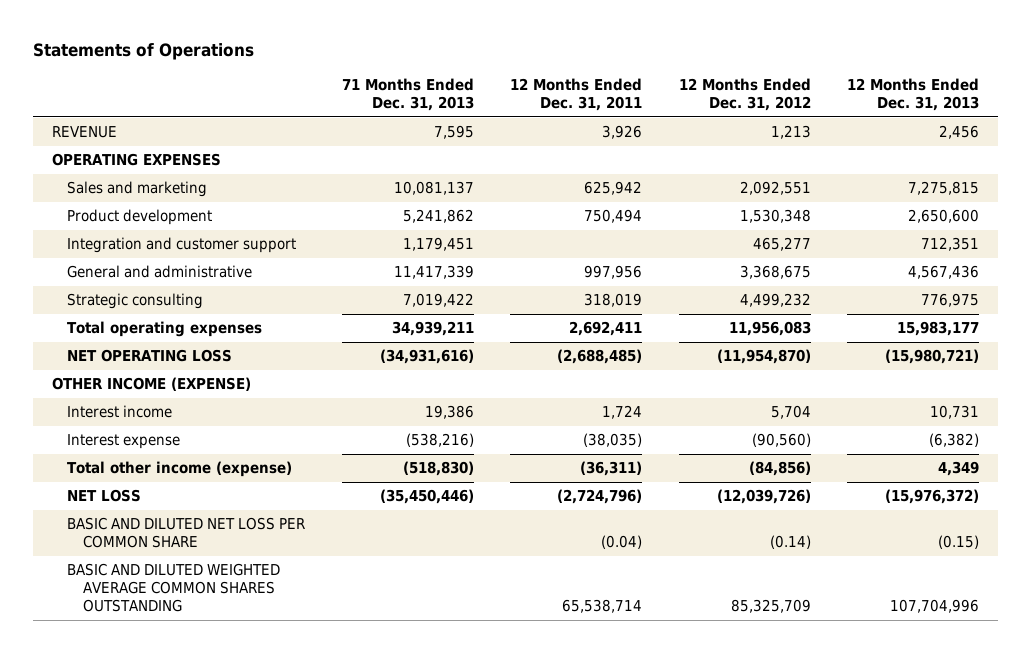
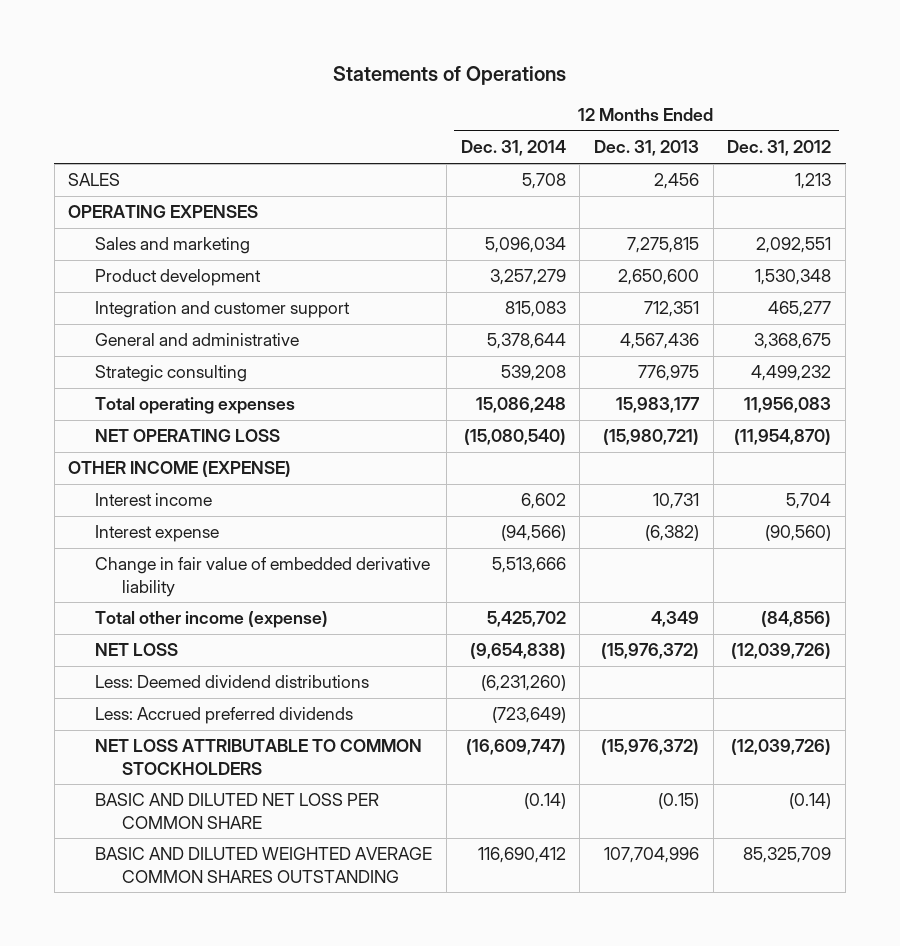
[341,77,474,111] 71 Months Ended Dec. 31, 2013 -> none
[510,77,643,111] 12 Months Ended Dec. 31, 2011 -> none
none -> [460,140,566,157] Dec. 31, 2014
[51,126,117,139] REVENUE -> [68,173,121,187] SALES
none -> [95,557,431,597] Change in fair value of embedded derivative liability
none -> [95,675,370,689] Less: Deemed dividend distributions
none -> [95,707,354,725] Less: Accrued preferred dividends
none -> [95,739,423,775] NET LOSS ATTRIBUTABLE TO COMMON STOCKHOLDERS

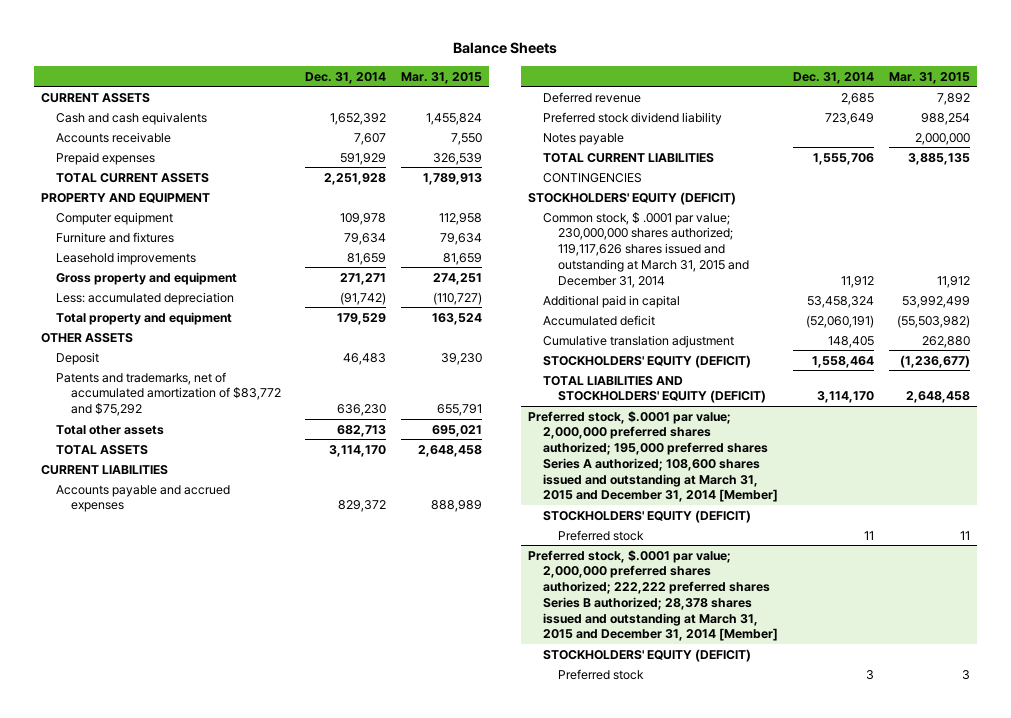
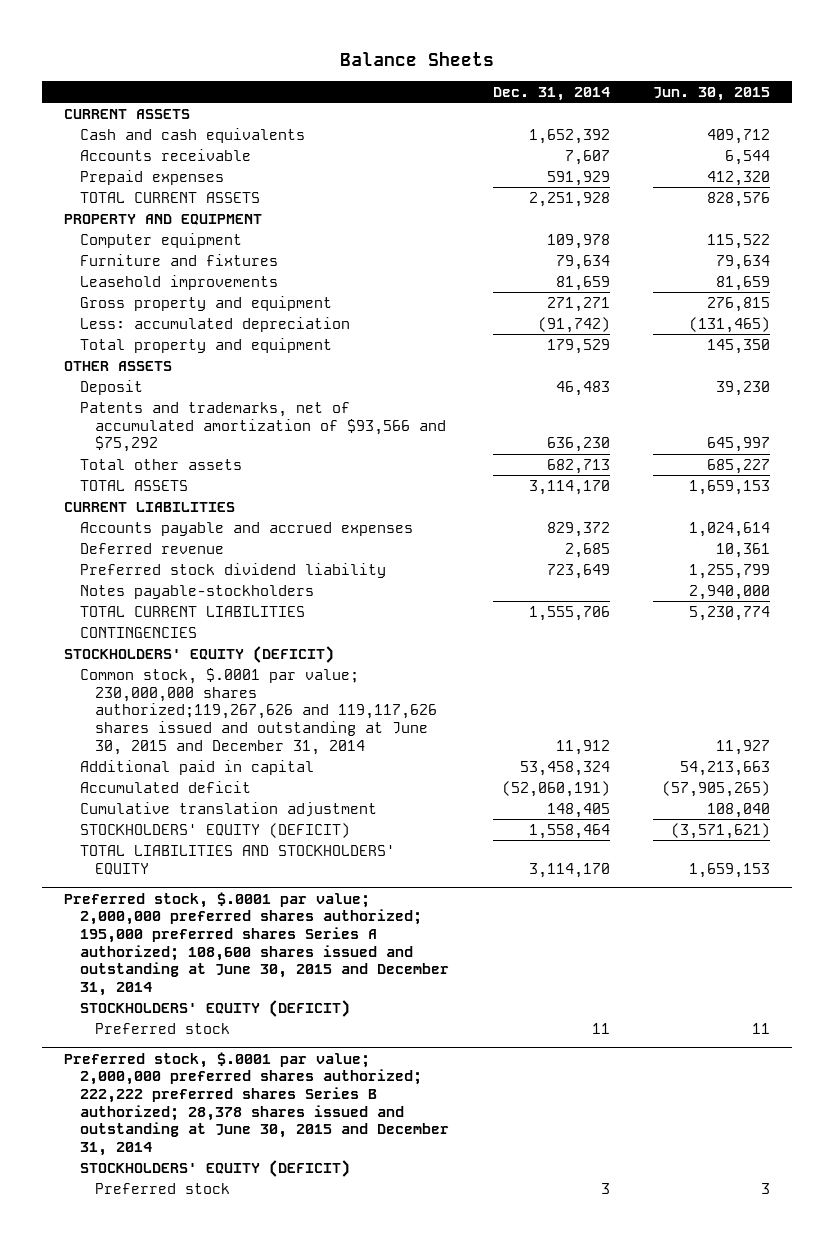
[401,71,483,84] Mar. 31, 2015 -> none
none -> [653,86,771,101] Jun. 30, 2015
[55,371,281,417] Patents and trademarks, net of accumulated amortization of $83,772 and $75,292 -> [79,402,447,453] Patents and trademarks, net of accumulated amortization of $93,566 and $75,292
[543,132,625,145] Notes payable -> [79,585,314,600] Notes payable-stockholders
[543,211,750,288] Common stock, $ .0001 par value; 230,000,000 shares authorized; 119,117,626 shares issued and outstanding at March 31, 2015 and December 31, 2014 -> [79,668,438,755] Common stock, $.0001 par value; 230,000,000 shares authorized;119,267,626 and 119,117,626 shares issued and outstanding at June 30, 2015 and December 31, 2014
[543,375,767,404] TOTAL LIABILITIES AND STOCKHOLDERS' EQUITY (DEFICIT) -> [79,845,395,875] TOTAL LIABILITIES AND STOCKHOLDERS' EQUITY
[528,410,779,503] Preferred stock, $.0001 par value; 2,000,000 preferred shares authorized; 195,000 preferred shares Series A authorized; 108,600 shares issued and outstanding at March 31, 2015 and December 31, 2014 [Member] -> [64,891,449,997] Preferred stock, $.0001 par value; 2,000,000 preferred shares authorized; 195,000 preferred shares Series A authorized; 108,600 shares issued and outstanding at June 30, 2015 and December 31, 2014
[528,549,779,642] Preferred stock, $.0001 par value; 2,000,000 preferred shares authorized; 222,222 preferred shares Series B authorized; 28,378 shares issued and outstanding at March 31, 2015 and December 31, 2014 [Member] -> [64,1051,449,1157] Preferred stock, $.0001 par value; 2,000,000 preferred shares authorized; 222,222 preferred shares Series B authorized; 28,378 shares issued and outstanding at June 30, 2015 and December 31, 2014

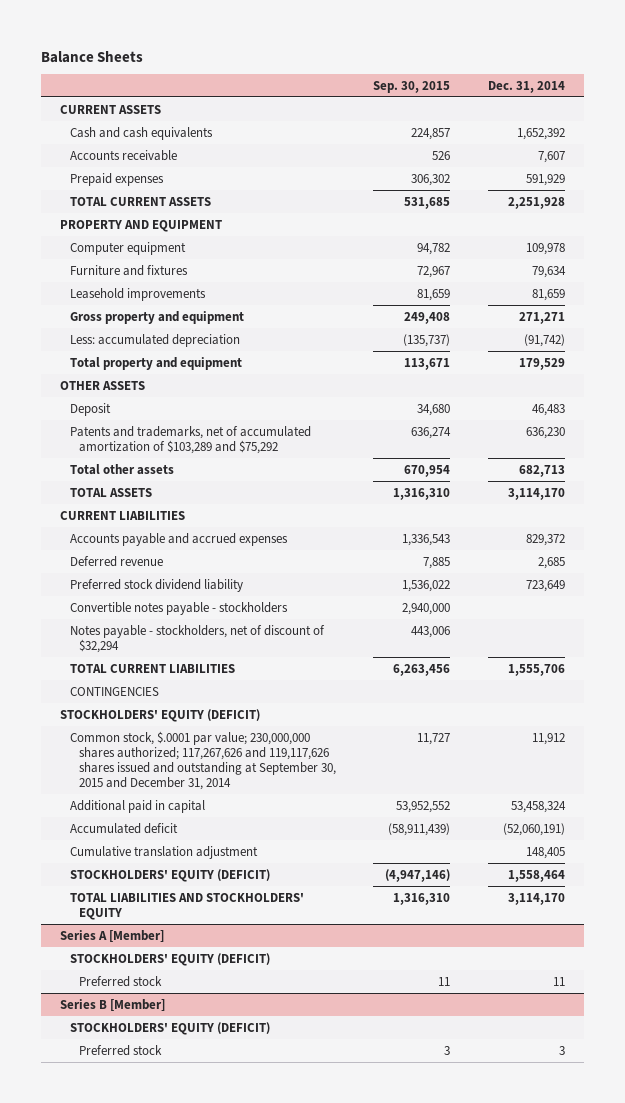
[653,86,771,101] Jun. 30, 2015 -> none
none -> [373,80,451,93] Sep. 30, 2015
[79,402,447,453] Patents and trademarks, net of accumulated amortization of $93,566 and $75,292 -> [69,425,311,454] Patents and trademarks, net of accumulated amortization of $103,289 and $75,292
[79,585,314,600] Notes payable-stockholders -> [69,601,288,615] Convertible notes payable - stockholders
none -> [69,624,325,653] Notes payable - stockholders, net of discount of $32,294
[79,668,438,755] Common stock, $.0001 par value; 230,000,000 shares authorized;119,267,626 and 119,117,626 shares issued and outstanding at June 30, 2015 and December 31, 2014 -> [69,730,336,790] Common stock, $.0001 par value; 230,000,000 shares authorized; 117,267,626 and 119,117,626 shares issued and outstanding at September 30, 2015 and December 31, 2014
[64,891,449,997] Preferred stock, $.0001 par value; 2,000,000 preferred shares authorized; 195,000 preferred shares Series A authorized; 108,600 shares issued and outstanding at June 30, 2015 and December 31, 2014 -> [60,929,165,942] Series A [Member]
[64,1051,449,1157] Preferred stock, $.0001 par value; 2,000,000 preferred shares authorized; 222,222 preferred shares Series B authorized; 28,378 shares issued and outstanding at June 30, 2015 and December 31, 2014 -> [60,998,166,1011] Series B [Member]

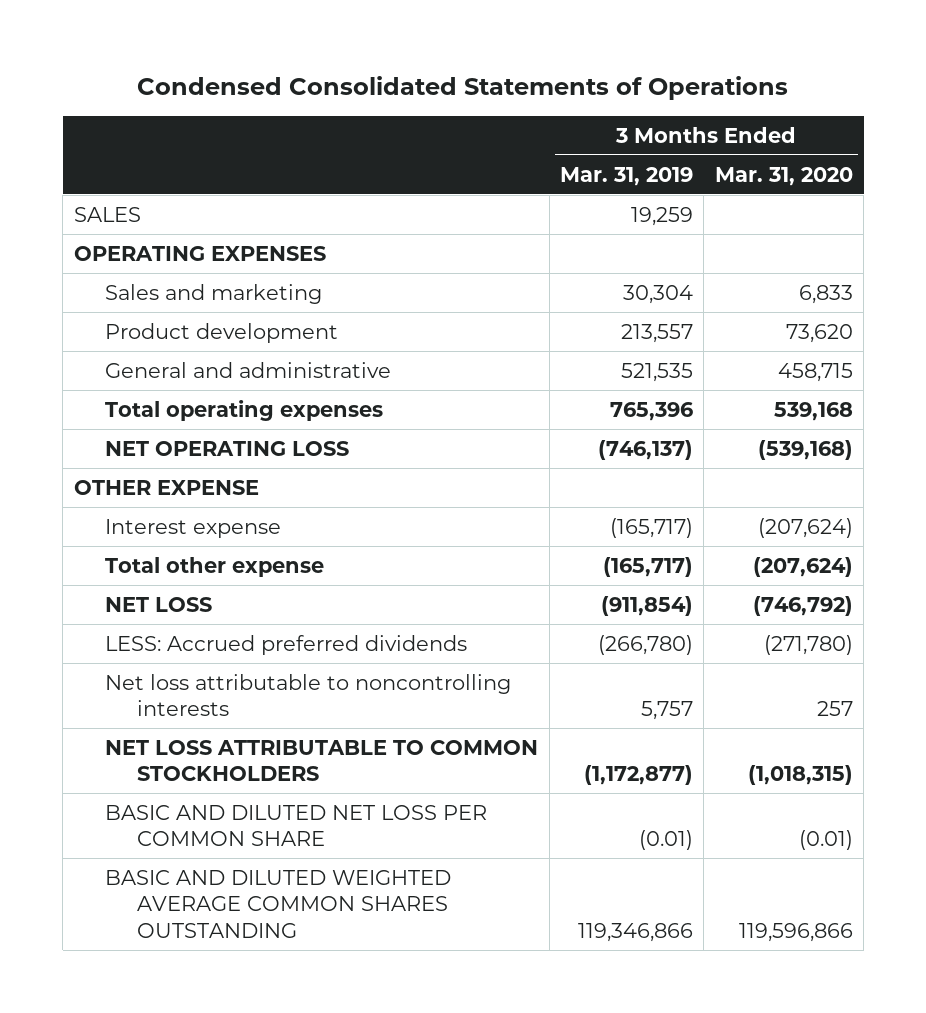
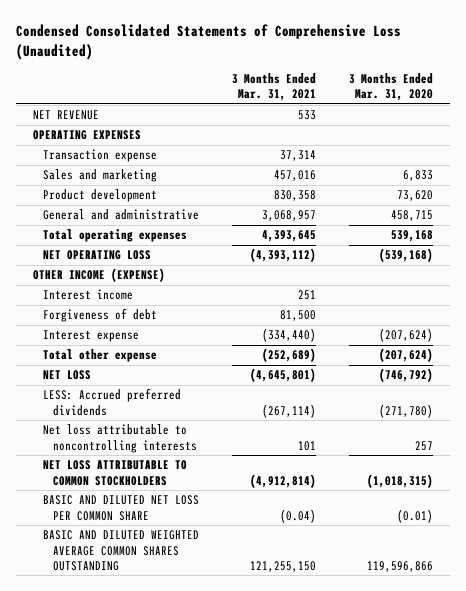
[137,76,789,101] Condensed Consolidated Statements of Operations -> [16,23,402,60] Condensed Consolidated Statements of Comprehensive Loss (Unaudited)
[559,166,693,186] Mar. 31, 2019 -> none
none -> [232,72,317,101] 3 Months Ended Mar. 31, 2021
[73,206,141,222] SALES -> [32,110,99,121] NET REVENUE
none -> [42,149,157,163] Transaction expense
[73,479,259,495] OTHER EXPENSE -> [32,268,165,283] OTHER INCOME (EXPENSE)
none -> [42,289,133,301] Interest income
none -> [42,308,157,323] Forgiveness of debt

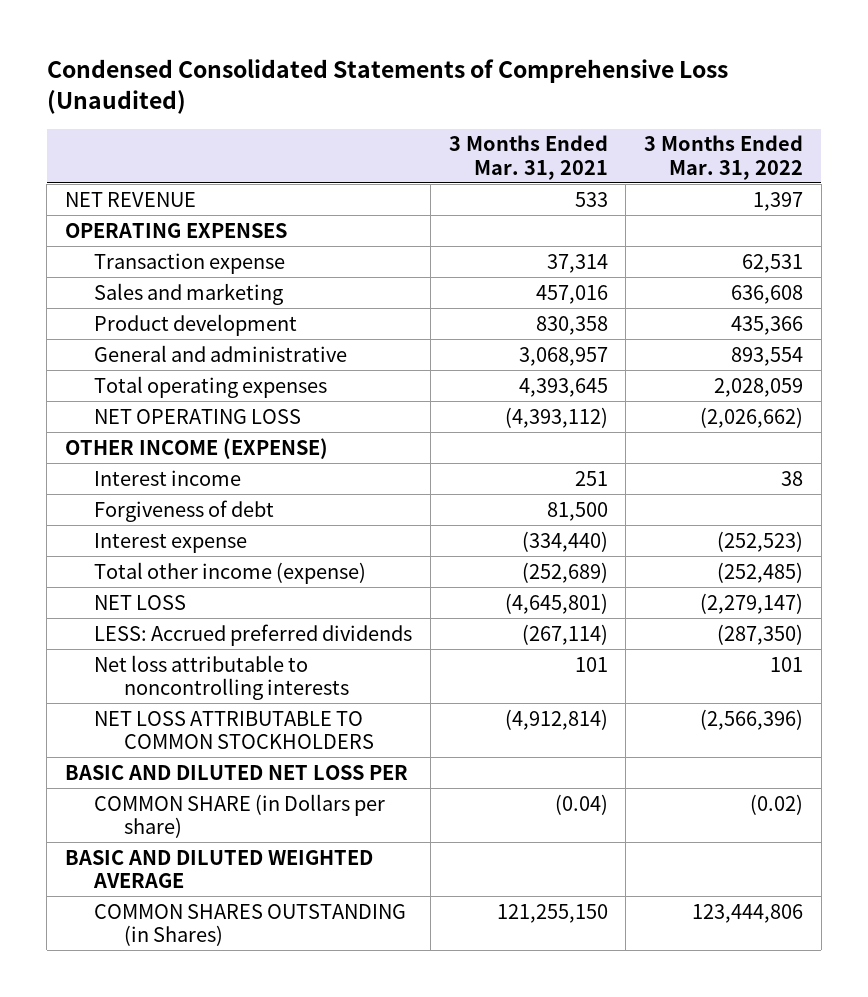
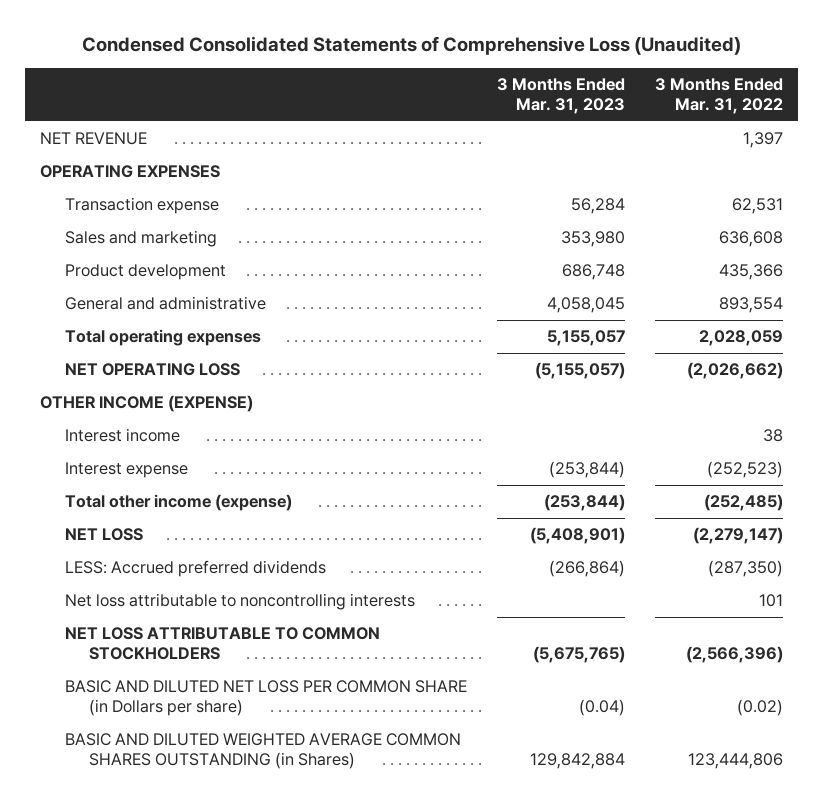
[448,135,608,180] 3 Months Ended Mar. 31, 2021 -> none
none -> [496,77,625,115] 3 Months Ended Mar. 31, 2023
[94,499,275,522] Forgiveness of debt -> none
[64,764,408,780] BASIC AND DILUTED NET LOSS PER -> none
[64,849,373,889] BASIC AND DILUTED WEIGHTED AVERAGE -> none
[94,793,386,839] COMMON SHARE (in Dollars per share) -> [64,680,467,717] BASIC AND DILUTED NET LOSS PER COMMON SHARE (in Dollars per share)
[94,903,407,947] COMMON SHARES OUTSTANDING (in Shares) -> [64,733,461,770] BASIC AND DILUTED WEIGHTED AVERAGE COMMON SHARES OUTSTANDING (in Shares)

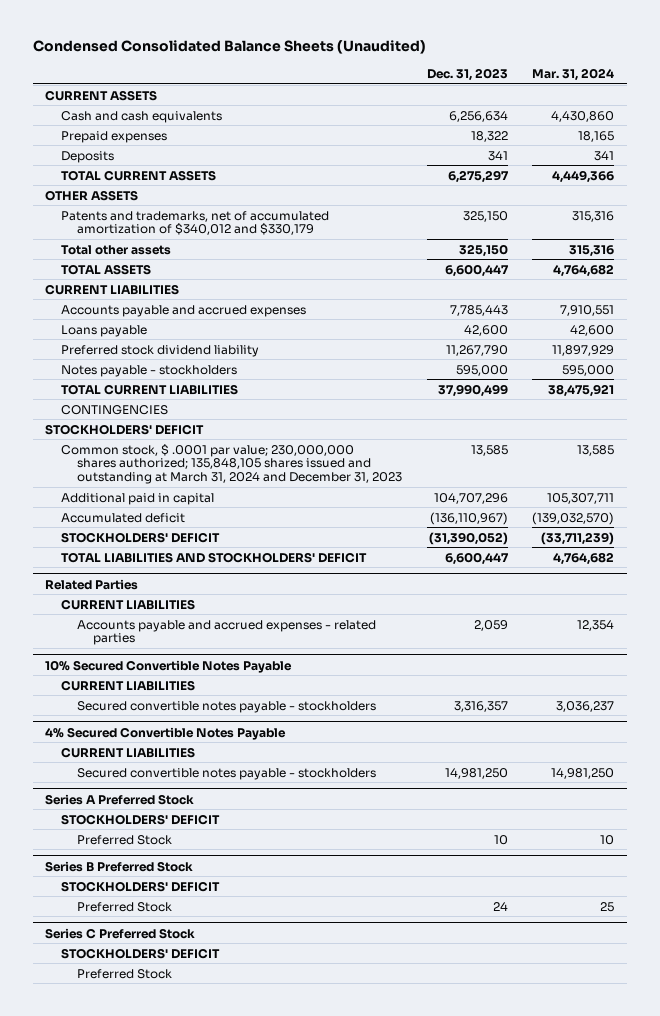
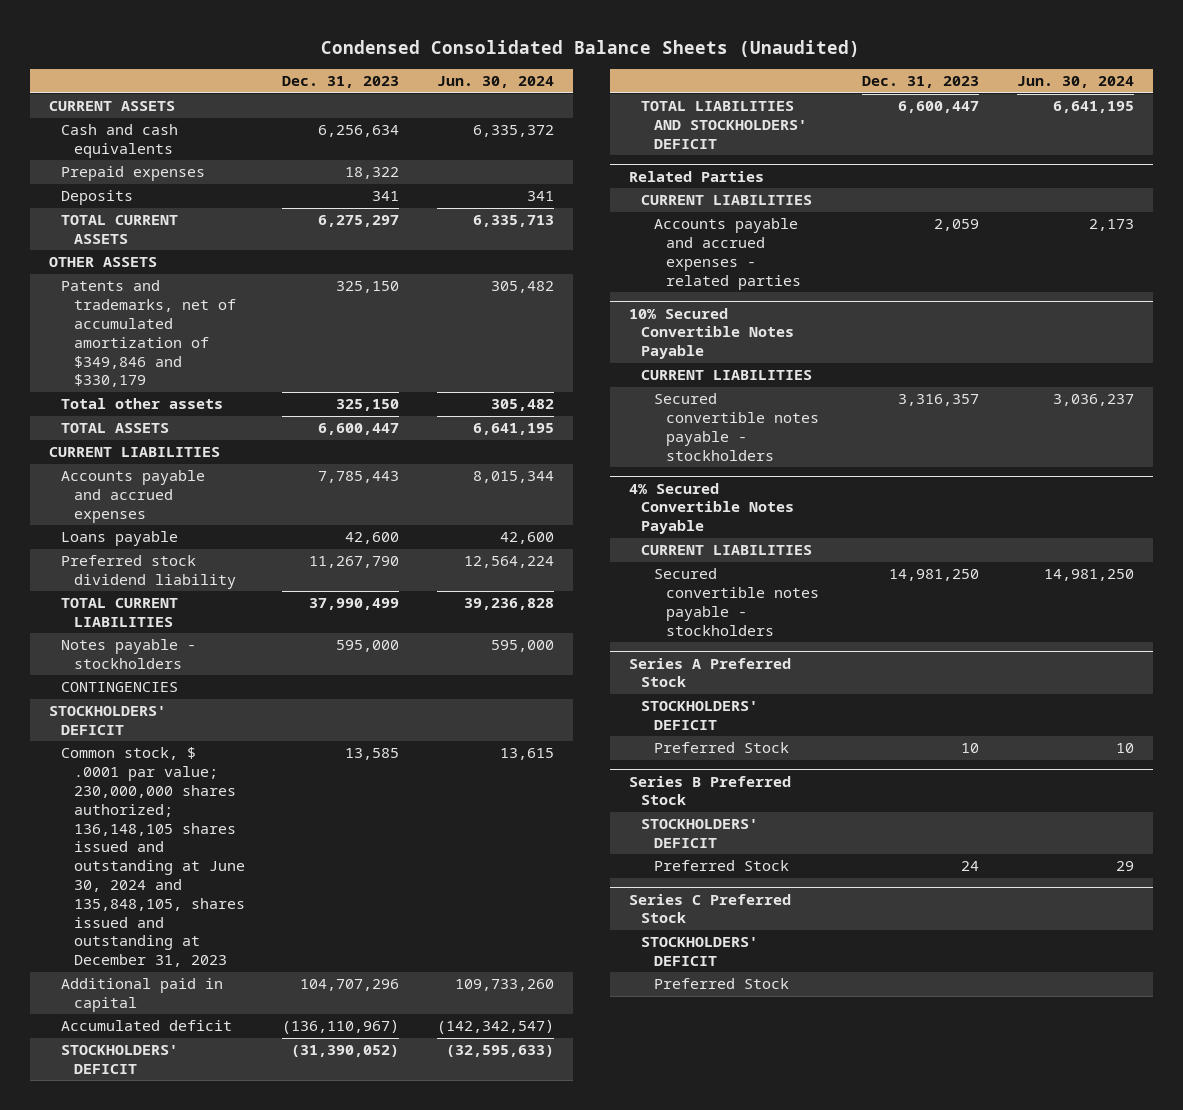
[532,67,615,81] Mar. 31, 2024 -> none
none -> [436,76,554,89] Jun. 30, 2024
[60,210,329,236] Patents and trademarks, net of accumulated amortization of $340,012 and $330,179 -> [61,280,236,388] Patents and trademarks, net of accumulated amortization of $349,846 and $330,179
[60,364,237,377] Notes payable - stockholders -> [61,639,197,670] Notes payable - stockholders
[60,443,402,485] Common stock, $ .0001 par value; 230,000,000 shares authorized; 135,848,105 shares issued and outstanding at March 31, 2024 and December 31, 2023 -> [61,747,245,968] Common stock, $ .0001 par value; 230,000,000 shares authorized; 136,148,105 shares issued and outstanding at June 30, 2024 and 135,848,105, shares issued and outstanding at December 31, 2023

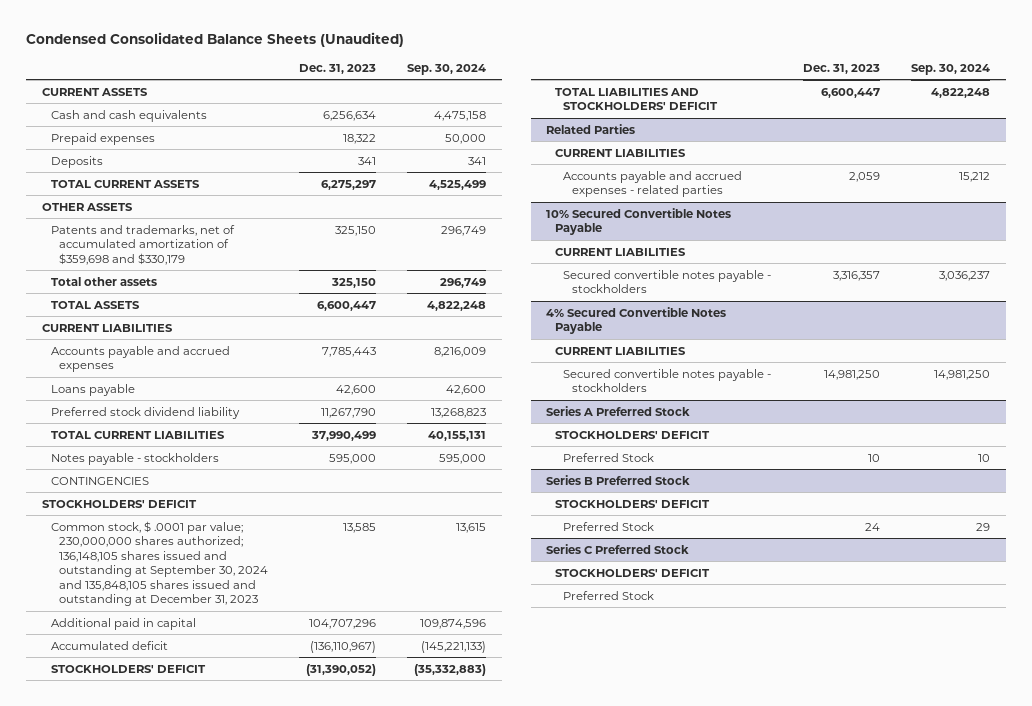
[436,76,554,89] Jun. 30, 2024 -> none
none -> [407,63,487,75] Sep. 30, 2024
[61,280,236,388] Patents and trademarks, net of accumulated amortization of $349,846 and $330,179 -> [50,224,235,265] Patents and trademarks, net of accumulated amortization of $359,698 and $330,179
[61,747,245,968] Common stock, $ .0001 par value; 230,000,000 shares authorized; 136,148,105 shares issued and outstanding at June 30, 2024 and 135,848,105, shares issued and outstanding at December 31, 2023 -> [50,520,269,607] Common stock, $ .0001 par value; 230,000,000 shares authorized; 136,148,105 shares issued and outstanding at September 30, 2024 and 135,848,105 shares issued and outstanding at December 31, 2023

